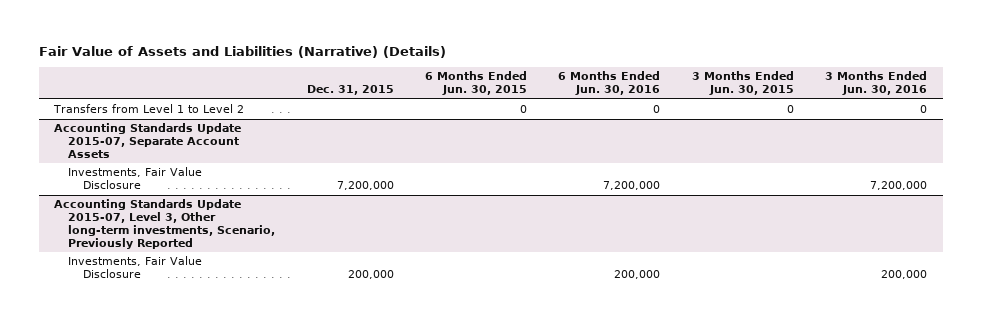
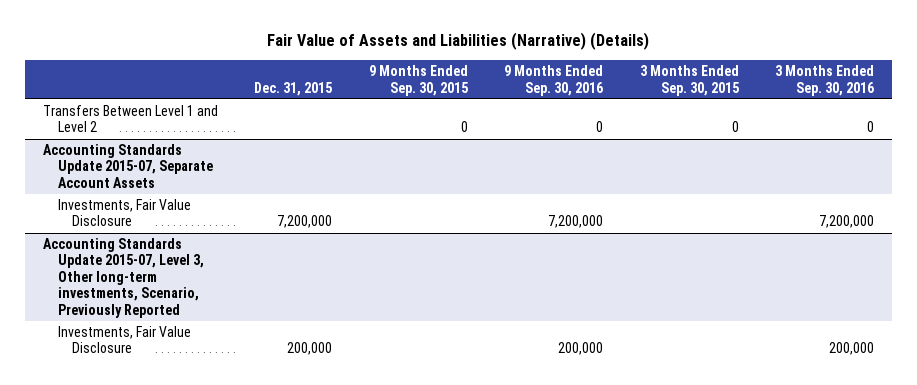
[425,71,528,96] 6 Months Ended Jun. 30, 2015 -> none
[558,71,661,96] 6 Months Ended Jun. 30, 2016 -> none
[691,71,794,96] 3 Months Ended Jun. 30, 2015 -> none
[824,71,927,96] 3 Months Ended Jun. 30, 2016 -> none
none -> [368,65,468,96] 9 Months Ended Sep. 30, 2015
none -> [504,65,604,96] 9 Months Ended Sep. 30, 2016
none -> [639,65,739,96] 3 Months Ended Sep. 30, 2015
none -> [775,65,875,96] 3 Months Ended Sep. 30, 2016
[53,104,245,114] Transfers from Level 1 to Level 2 -> [42,105,218,133] Transfers Between Level 1 and Level 2

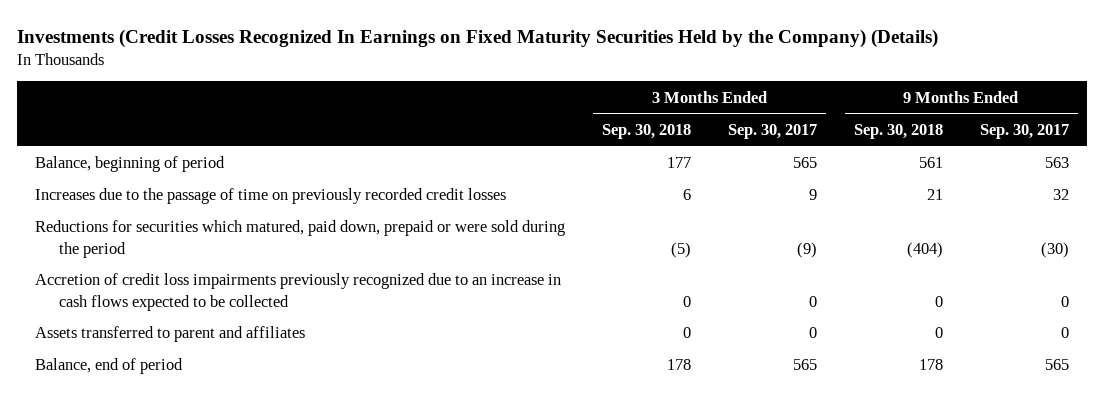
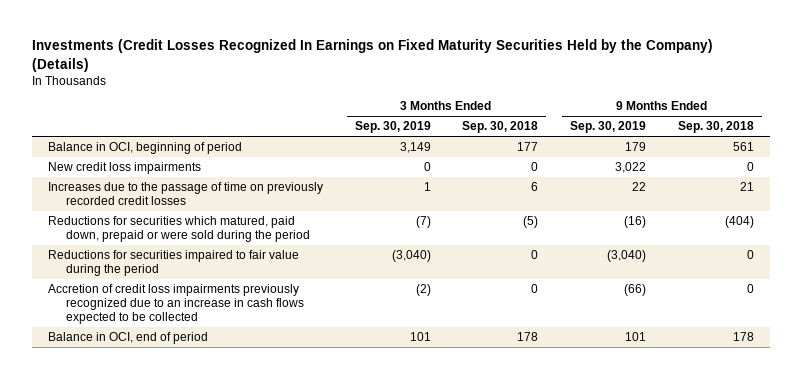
[727,123,817,139] Sep. 30, 2017 -> none
[979,123,1069,139] Sep. 30, 2017 -> none
none -> [354,121,431,134] Sep. 30, 2019
none -> [570,121,647,134] Sep. 30, 2019
[35,156,226,173] Balance, beginning of period -> [47,142,242,155] Balance in OCI, beginning of period
none -> [47,162,201,175] New credit loss impairments
none -> [47,250,299,277] Reductions for securities impaired to fair value during the period
[35,326,306,343] Assets transferred to parent and affiliates -> none
[35,358,184,375] Balance, end of period -> [47,332,208,345] Balance in OCI, end of period

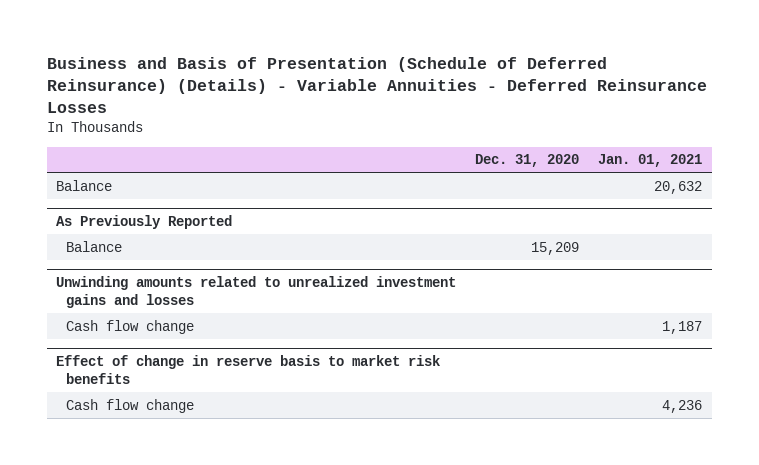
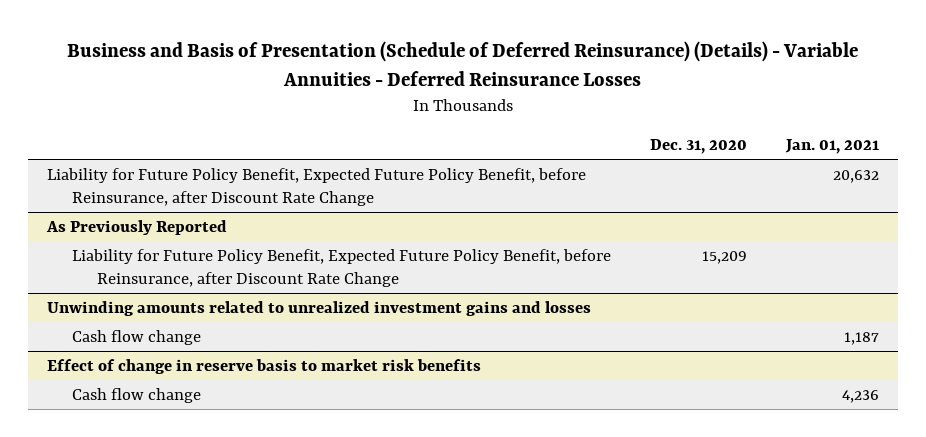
[56,179,113,191] Balance -> [47,167,587,206] Liability for Future Policy Benefit, Expected Future Policy Benefit, before Reinsurance, after Discount Rate Change
[66,240,123,252] Balance -> [71,248,611,287] Liability for Future Policy Benefit, Expected Future Policy Benefit, before Reinsurance, after Discount Rate Change

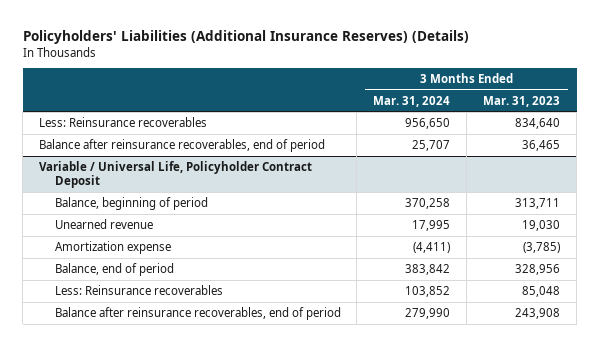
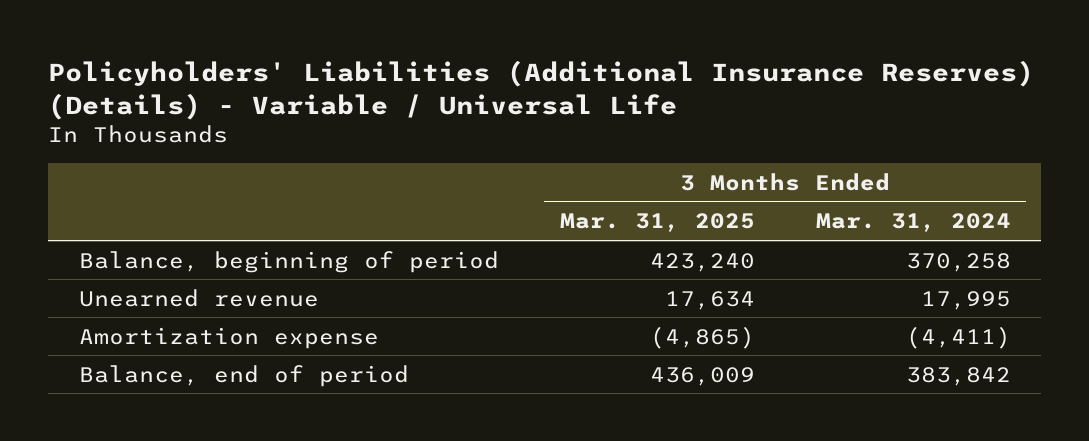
[22,29,469,44] Policyholders' Liabilities (Additional Insurance Reserves) (Details) -> [48,59,1035,120] Policyholders' Liabilities (Additional Insurance Reserves) (Details) - Variable / Universal Life
[483,95,561,107] Mar. 31, 2023 -> none
none -> [559,213,755,233] Mar. 31, 2025
[39,116,208,127] Less: Reinsurance recoverables -> none
[39,138,326,152] Balance after reinsurance recoverables, end of period -> none
[39,160,313,189] Variable / Universal Life, Policyholder Contract Deposit -> none
[54,284,223,295] Less: Reinsurance recoverables -> none
[54,306,341,320] Balance after reinsurance recoverables, end of period -> none

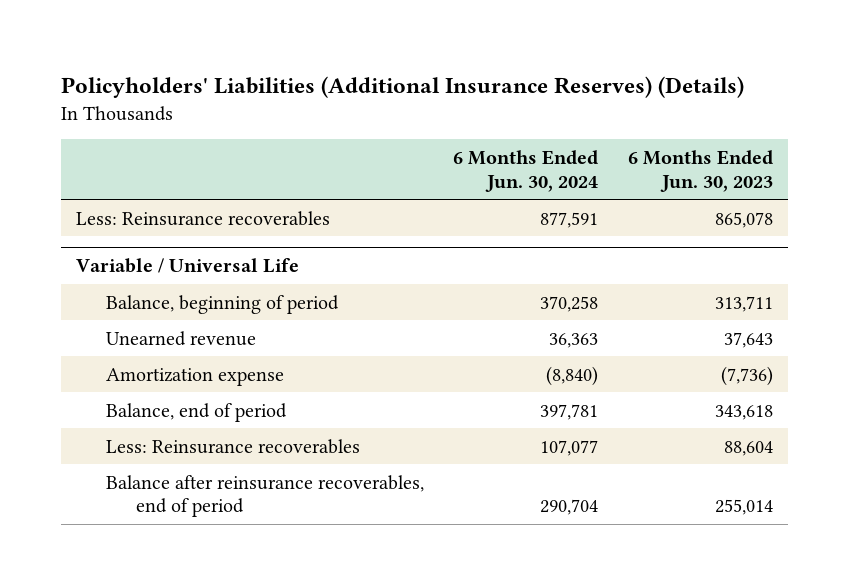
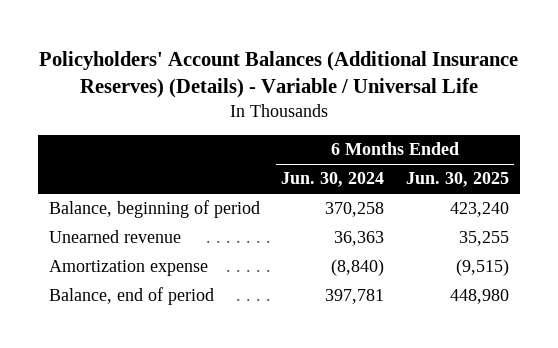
[61,75,745,98] Policyholders' Liabilities (Additional Insurance Reserves) (Details) -> [38,50,518,99] Policyholders' Account Balances (Additional Insurance Reserves) (Details) - Variable / Universal Life
[627,150,773,192] 6 Months Ended Jun. 30, 2023 -> none
none -> [406,172,510,188] Jun. 30, 2025
[76,210,331,226] Less: Reinsurance recoverables -> none
[76,258,300,274] Variable / Universal Life -> none
[105,438,360,454] Less: Reinsurance recoverables -> none
[105,474,424,518] Balance after reinsurance recoverables, end of period -> none

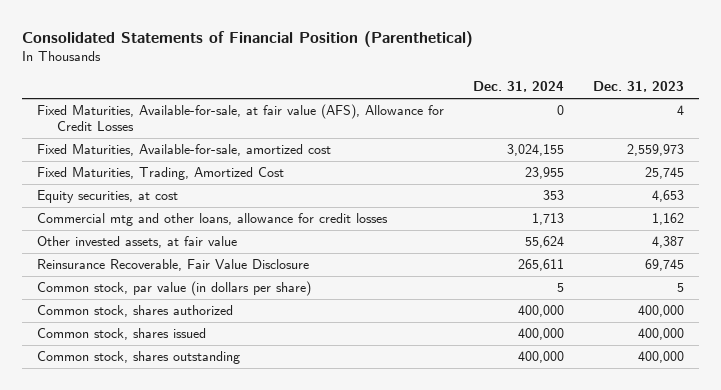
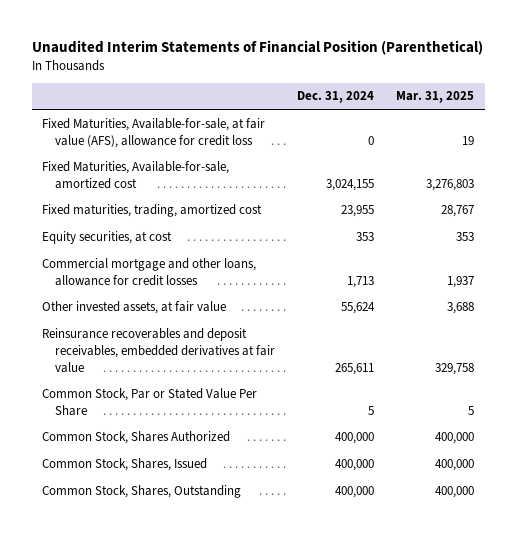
[22,31,474,48] Consolidated Statements of Financial Position (Parenthetical) -> [31,39,483,55] Unaudited Interim Statements of Financial Position (Parenthetical)
[593,81,685,93] Dec. 31, 2023 -> none
none -> [395,91,474,104] Mar. 31, 2025
[36,104,444,131] Fixed Maturities, Available-for-sale, at fair value (AFS), Allowance for Credit Losses -> [42,117,266,148] Fixed Maturities, Available-for-sale, at fair value (AFS), allowance for credit loss
[36,167,284,181] Fixed Maturities, Trading, Amortized Cost -> [42,203,263,217] Fixed maturities, trading, amortized cost
[36,213,388,227] Commercial mtg and other loans, allowance for credit losses -> [42,257,257,286] Commercial mortgage and other loans, allowance for credit losses
[36,259,309,272] Reinsurance Recoverable, Fair Value Disclosure -> [42,327,276,373] Reinsurance recoverables and deposit receivables, embedded derivatives at fair value
[36,281,311,297] Common stock, par value (in dollars per share) -> [42,387,258,416] Common Stock, Par or Stated Value Per Share
[36,305,233,318] Common stock, shares authorized -> [42,430,231,444] Common Stock, Shares Authorized
[36,328,206,341] Common stock, shares issued -> [42,457,208,471] Common Stock, Shares, Issued
[36,351,240,365] Common stock, shares outstanding -> [42,484,242,498] Common Stock, Shares, Outstanding

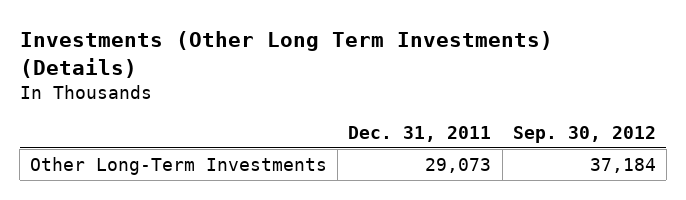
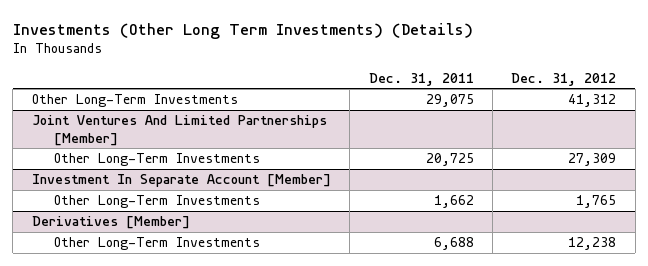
[512,125,656,143] Sep. 30, 2012 -> none
none -> [511,72,617,86] Dec. 31, 2012
[425,157,492,173] 29,073 -> [425,94,474,108] 29,075
none -> [31,115,327,146] Joint Ventures And Limited Partnerships [Member]
none -> [53,153,260,167] Other Long-Term Investments
none -> [31,174,331,188] Investment In Separate Account [Member]
none -> [53,195,260,209] Other Long-Term Investments
none -> [31,216,190,230] Derivatives [Member]
none -> [53,237,260,251] Other Long-Term Investments

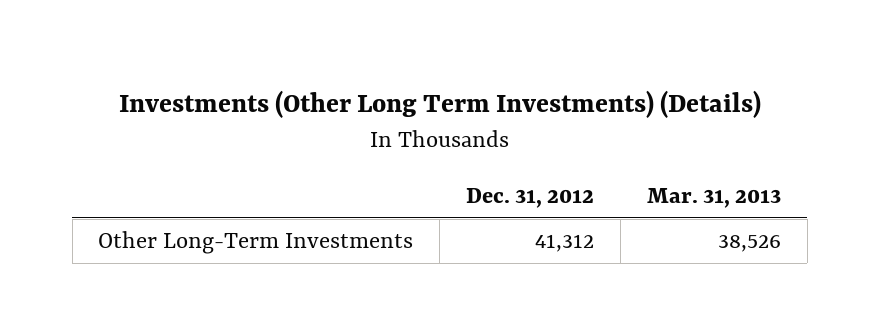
[368,72,474,86] Dec. 31, 2011 -> none
none -> [646,187,781,208] Mar. 31, 2013
[31,115,327,146] Joint Ventures And Limited Partnerships [Member] -> none
[53,153,260,167] Other Long-Term Investments -> none
[31,174,331,188] Investment In Separate Account [Member] -> none
[53,195,260,209] Other Long-Term Investments -> none
[31,216,190,230] Derivatives [Member] -> none
[53,237,260,251] Other Long-Term Investments -> none

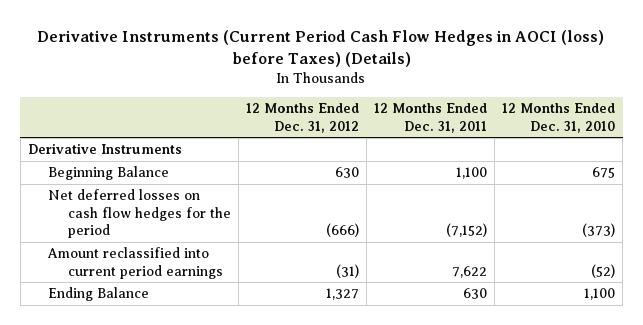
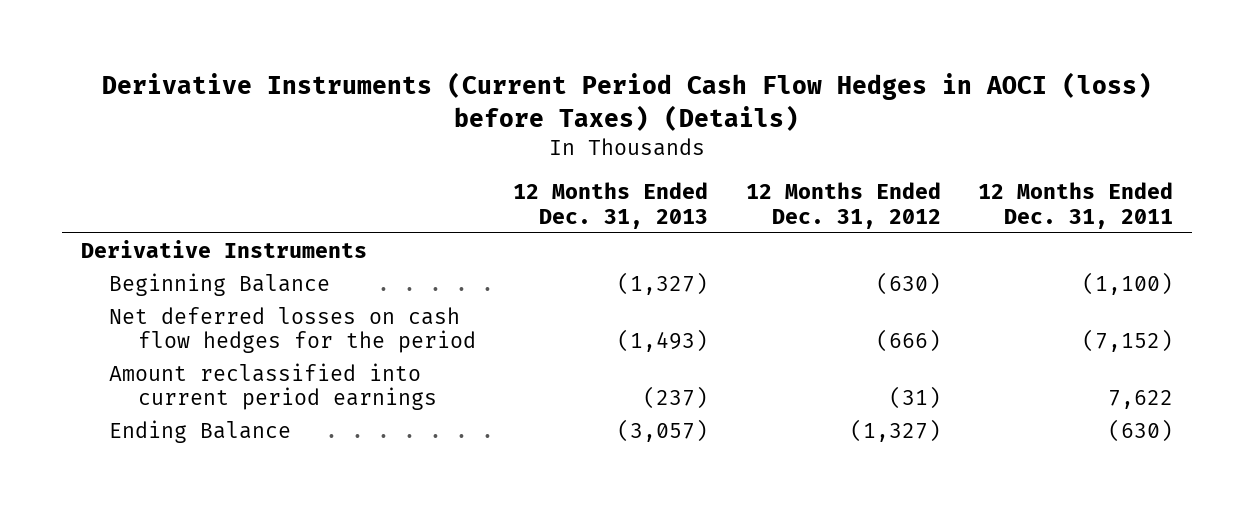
[502,103,616,133] 12 Months Ended Dec. 31, 2010 -> none
none -> [513,182,709,229] 12 Months Ended Dec. 31, 2013
[335,167,360,179] 630 -> [875,271,941,295] (630)
[456,167,488,180] 1,100 -> [1082,271,1174,295] (1,100)
[326,288,360,301] 1,327 -> [849,418,941,442] (1,327)
[463,288,488,300] 630 -> [1108,418,1174,442] (630)

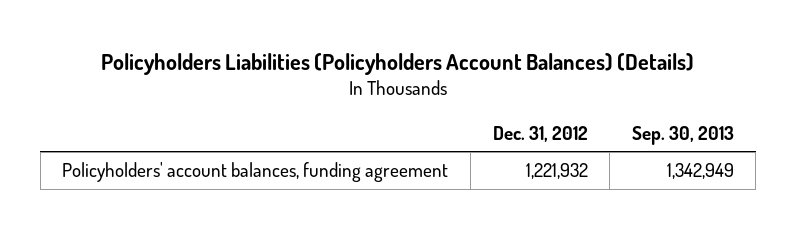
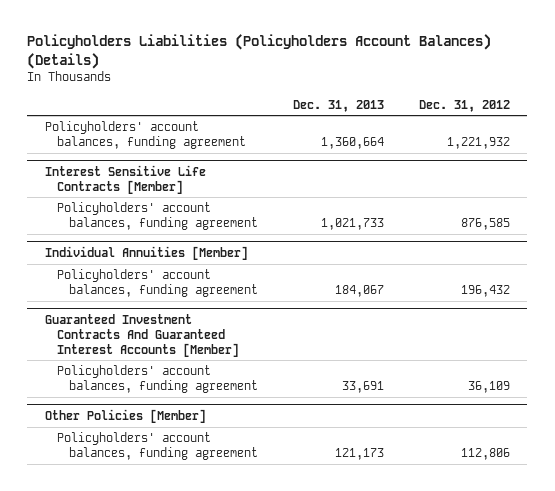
[631,125,734,145] Sep. 30, 2013 -> none
none -> [293,99,385,112] Dec. 31, 2013
none -> [44,164,206,194] Interest Sensitive Life Contracts [Member]
none -> [57,202,259,231] Policyholders' account balances, funding agreement
none -> [44,245,248,260] Individual Annuities [Member]
none -> [57,269,259,298] Policyholders' account balances, funding agreement
none -> [44,313,240,357] Guaranteed Investment Contracts And Guaranteed Interest Accounts [Member]
none -> [57,365,259,394] Policyholders' account balances, funding agreement
none -> [44,408,206,423] Other Policies [Member]
none -> [57,432,259,461] Policyholders' account balances, funding agreement

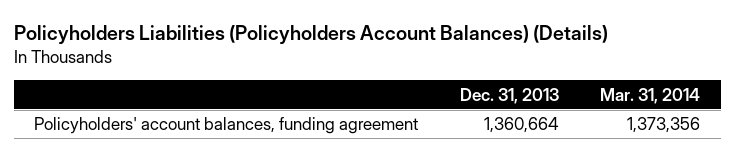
[418,99,510,112] Dec. 31, 2012 -> none
none -> [600,87,701,104] Mar. 31, 2014
[44,164,206,194] Interest Sensitive Life Contracts [Member] -> none
[57,202,259,231] Policyholders' account balances, funding agreement -> none
[44,245,248,260] Individual Annuities [Member] -> none
[57,269,259,298] Policyholders' account balances, funding agreement -> none
[44,313,240,357] Guaranteed Investment Contracts And Guaranteed Interest Accounts [Member] -> none
[57,365,259,394] Policyholders' account balances, funding agreement -> none
[44,408,206,423] Other Policies [Member] -> none
[57,432,259,461] Policyholders' account balances, funding agreement -> none

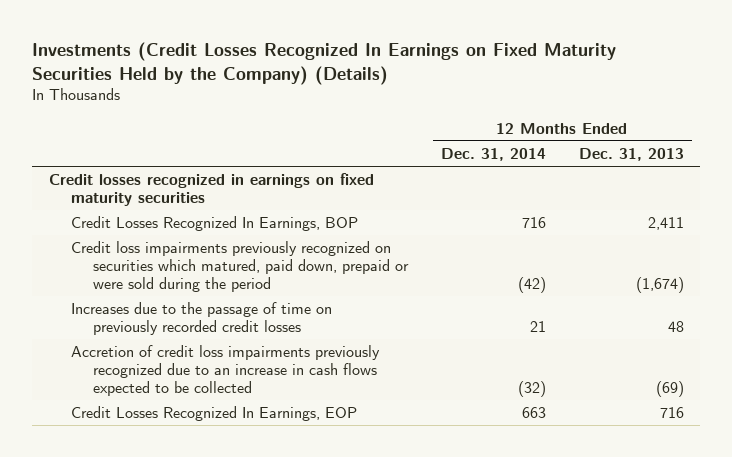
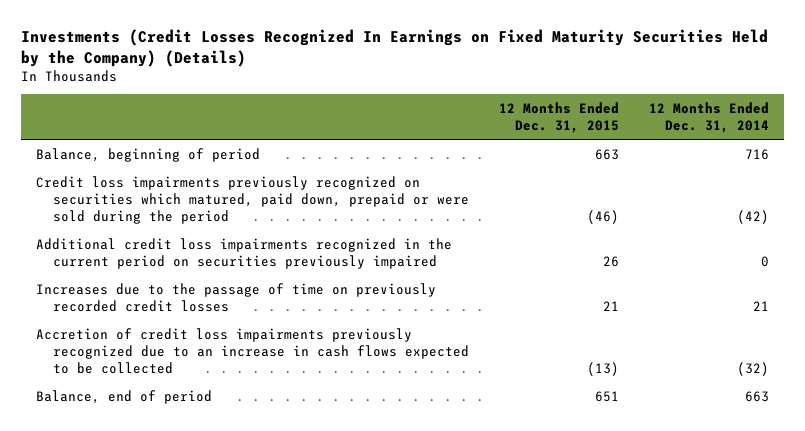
[578,147,684,161] Dec. 31, 2013 -> none
none -> [498,102,619,134] 12 Months Ended Dec. 31, 2015
[48,172,374,207] Credit losses recognized in earnings on fixed maturity securities -> none
[70,215,358,231] Credit Losses Recognized In Earnings, BOP -> [36,147,261,162] Balance, beginning of period
none -> [36,237,453,269] Additional credit loss impairments recognized in the current period on securities previously impaired
[70,405,357,421] Credit Losses Recognized In Earnings, EOP -> [36,389,213,404] Balance, end of period

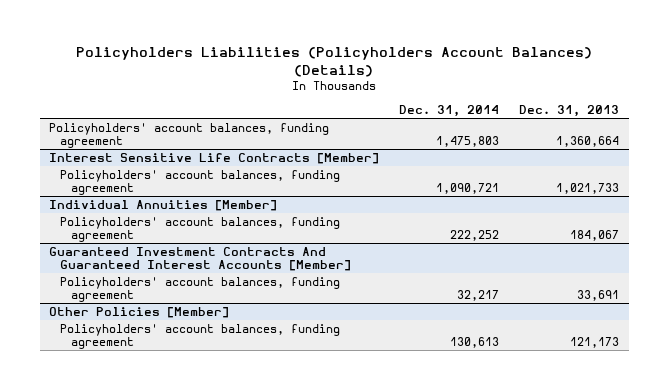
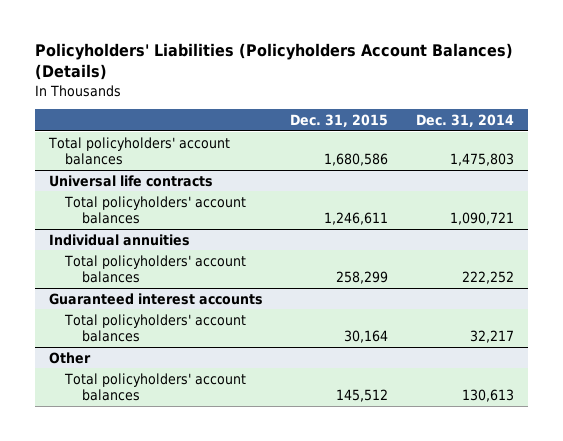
[76,47,593,77] Policyholders Liabilities (Policyholders Account Balances) (Details) -> [34,43,513,81] Policyholders' Liabilities (Policyholders Account Balances) (Details)
[518,105,619,118] Dec. 31, 2013 -> none
none -> [290,114,389,128] Dec. 31, 2015
[49,122,330,149] Policyholders' account balances, funding agreement -> [47,136,230,165] Total policyholders' account balances
[49,152,380,164] Interest Sensitive Life Contracts [Member] -> [48,174,213,187] Universal life contracts
[60,169,341,196] Policyholders' account balances, funding agreement -> [64,195,247,224] Total policyholders' account balances
[49,199,278,211] Individual Annuities [Member] -> [48,233,190,246] Individual annuities
[60,216,341,243] Policyholders' account balances, funding agreement -> [64,254,247,283] Total policyholders' account balances
[49,246,352,272] Guaranteed Investment Contracts And Guaranteed Interest Accounts [Member] -> [48,292,263,305] Guaranteed interest accounts
[60,276,341,303] Policyholders' account balances, funding agreement -> [64,313,247,342] Total policyholders' account balances
[49,306,230,318] Other Policies [Member] -> [48,351,91,364] Other
[60,323,341,350] Policyholders' account balances, funding agreement -> [64,372,247,401] Total policyholders' account balances

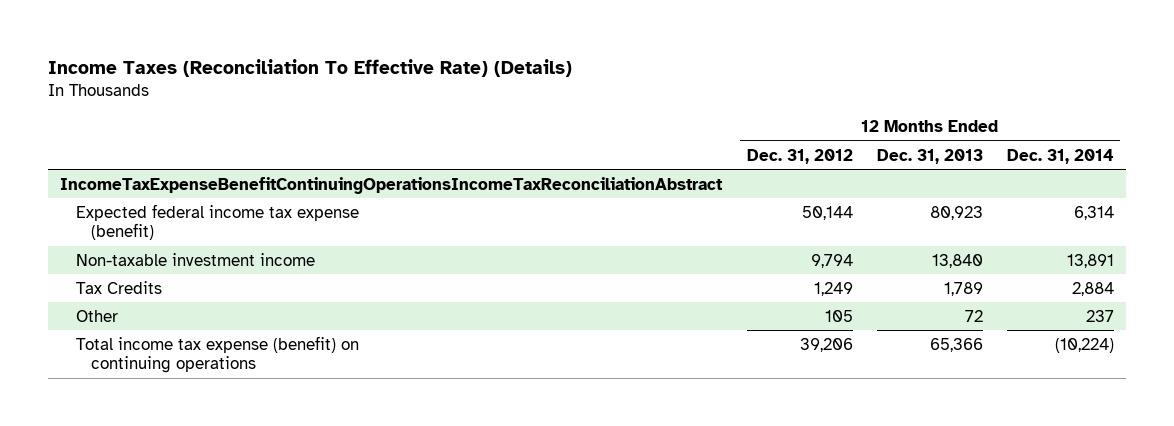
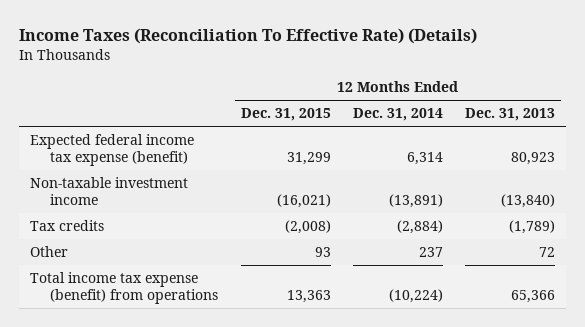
[746,148,853,164] Dec. 31, 2012 -> none
none -> [240,108,331,122] Dec. 31, 2015
[60,176,724,194] IncomeTaxExpenseBenefitContinuingOperationsIncomeTaxReconciliationAbstract -> none
[931,253,983,268] 13,840 -> [501,194,556,209] (13,840)
[1066,253,1114,268] 13,891 -> [388,194,443,209] (13,891)
[75,280,162,294] Tax Credits -> [30,220,105,232] Tax credits
[943,281,983,296] 1,789 -> [509,220,556,235] (1,789)
[1071,281,1114,296] 2,884 -> [396,220,443,235] (2,884)
[75,335,359,374] Total income tax expense (benefit) on continuing operations -> [30,272,219,305] Total income tax expense (benefit) from operations

